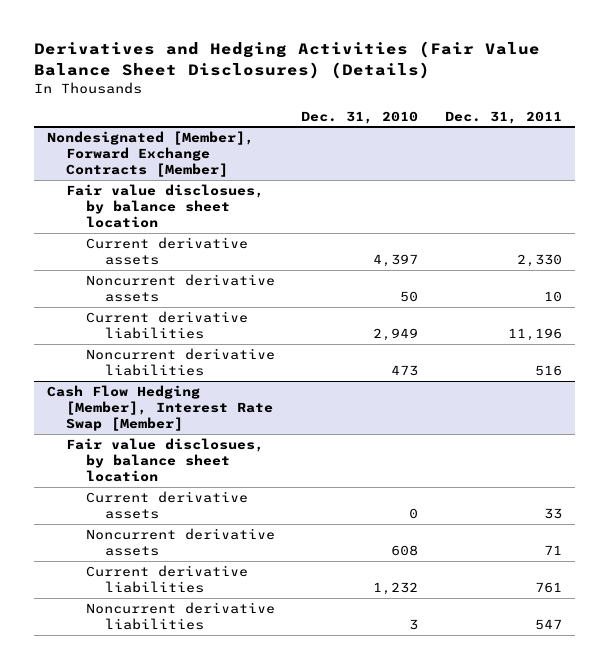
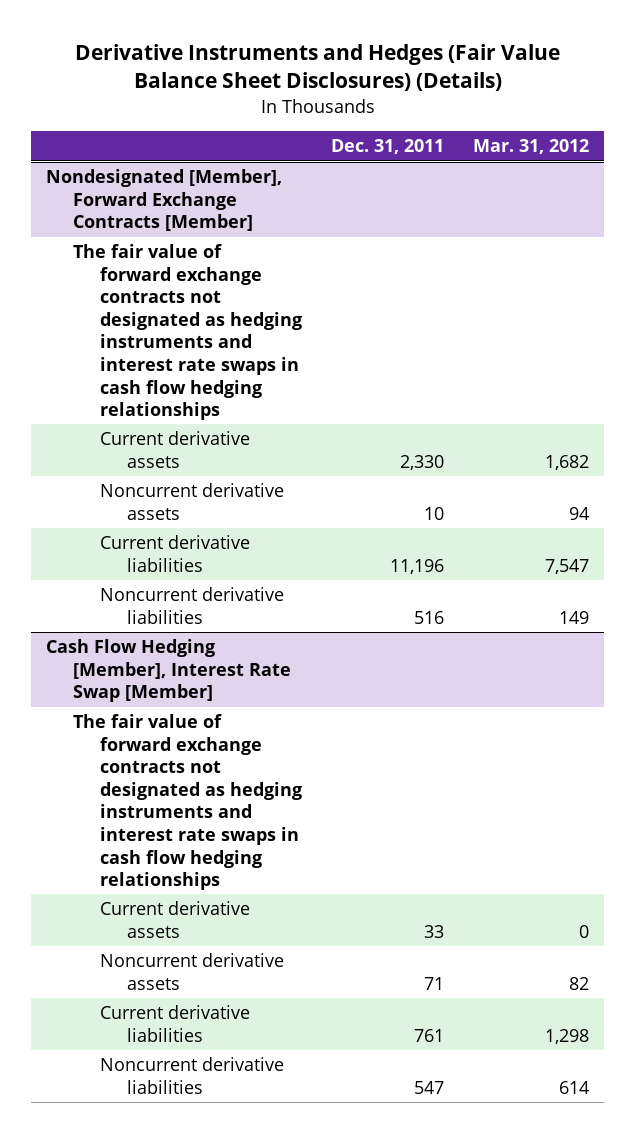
[33,41,540,79] Derivatives and Hedging Activities (Fair Value Balance Sheet Disclosures) (Details) -> [74,43,560,91] Derivative Instruments and Hedges (Fair Value Balance Sheet Disclosures) (Details)
[301,110,419,124] Dec. 31, 2010 -> none
none -> [473,139,590,155] Mar. 31, 2012
[66,183,265,229] Fair value disclosues, by balance sheet location -> [72,244,303,421] The fair value of forward exchange contracts not designated as hedging instruments and interest rate swaps in cash flow hedging relationships
[66,437,265,483] Fair value disclosues, by balance sheet location -> [72,714,303,891] The fair value of forward exchange contracts not designated as hedging instruments and interest rate swaps in cash flow hedging relationships

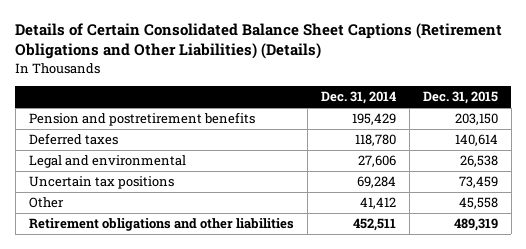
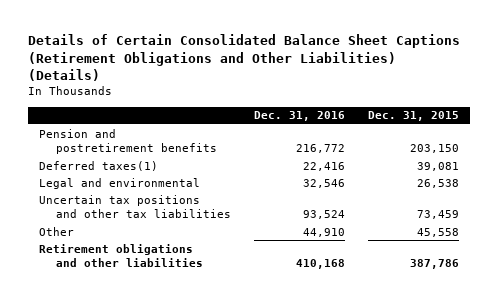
[320,91,396,105] Dec. 31, 2014 -> none
none -> [254,111,346,122] Dec. 31, 2016
[28,133,118,146] Deferred taxes -> [39,160,159,171] Deferred taxes(1)
[454,134,498,147] 140,614 -> [416,161,459,171] 39,081
[28,176,174,190] Uncertain tax positions -> [39,194,232,219] Uncertain tax positions and other tax liabilities
[453,218,498,232] 489,319 -> [409,259,459,270] 387,786

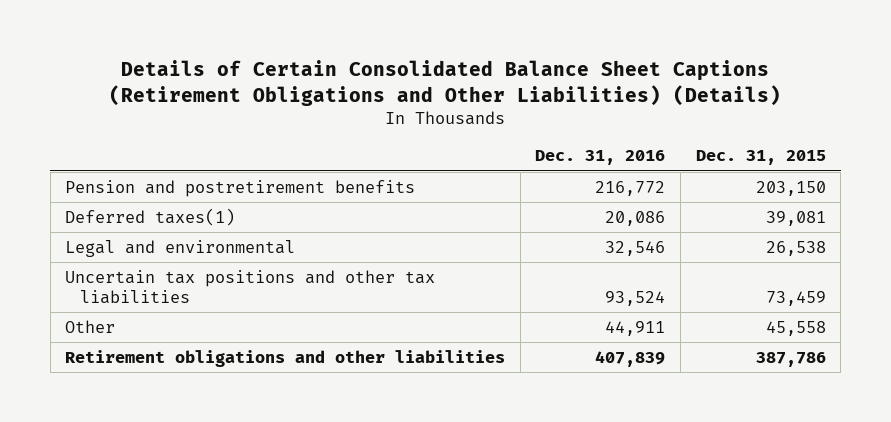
[303,161,346,171] 22,416 -> [605,210,666,226] 20,086
[303,227,346,237] 44,910 -> [605,320,666,336] 44,911
[296,259,346,270] 410,168 -> [595,350,666,367] 407,839

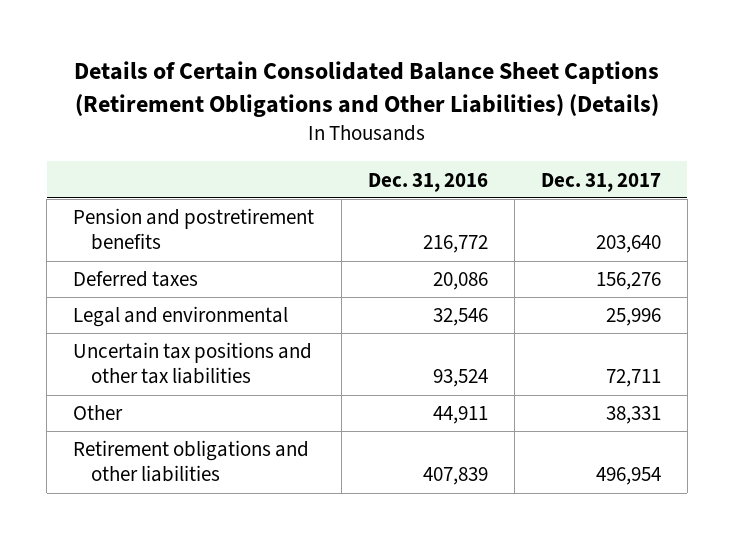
[695,150,826,166] Dec. 31, 2015 -> none
none -> [540,172,661,192] Dec. 31, 2017
[65,207,236,226] Deferred taxes(1) -> [73,271,199,288] Deferred taxes

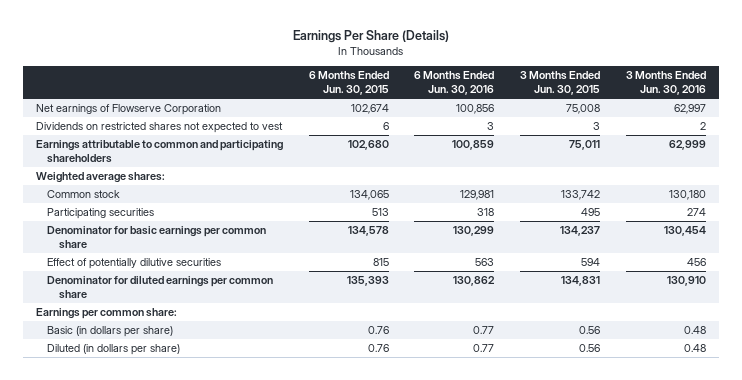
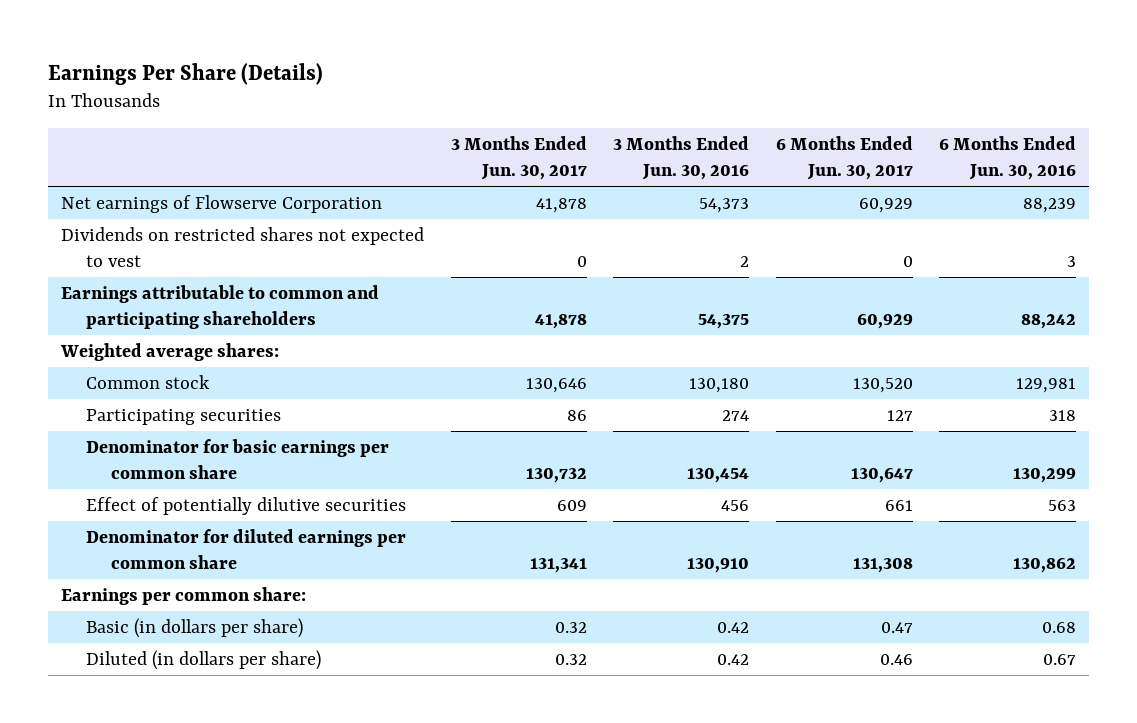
[308,71,389,96] 6 Months Ended Jun. 30, 2015 -> none
[520,71,601,96] 3 Months Ended Jun. 30, 2015 -> none
none -> [450,135,587,180] 3 Months Ended Jun. 30, 2017
none -> [775,135,913,180] 6 Months Ended Jun. 30, 2017
[456,104,495,115] 100,856 -> [1022,197,1076,213] 88,239
[673,104,706,115] 62,997 -> [699,197,750,213] 54,373
[452,140,495,151] 100,859 -> [1020,313,1076,329] 88,242
[668,140,706,151] 62,999 -> [698,313,750,329] 54,375
[473,326,495,335] 0.77 -> [1041,621,1076,633] 0.68
[683,326,706,335] 0.48 -> [717,621,750,633] 0.42
[473,344,495,353] 0.77 -> [1042,653,1076,665] 0.67
[683,344,706,353] 0.48 -> [717,653,750,665] 0.42

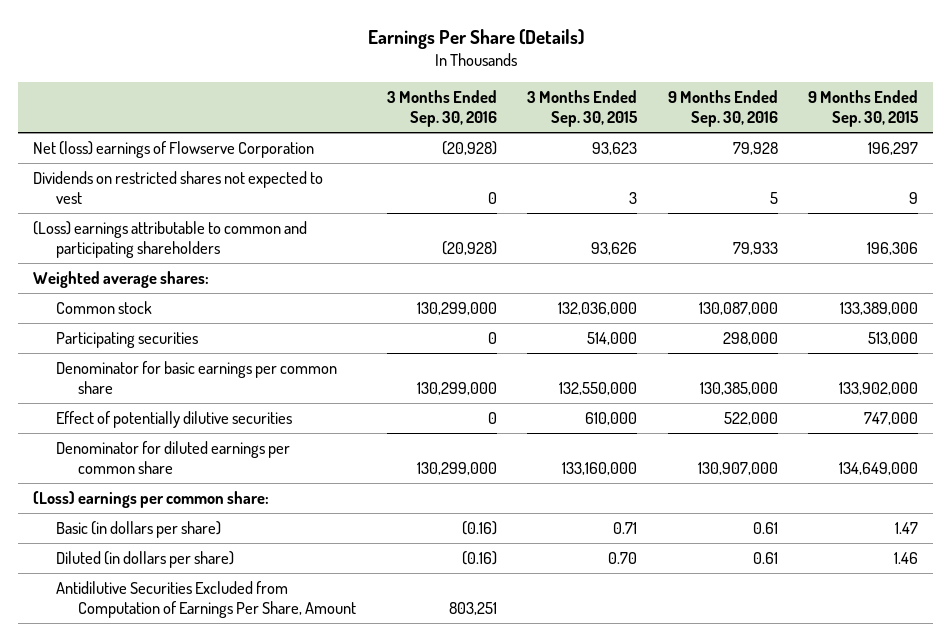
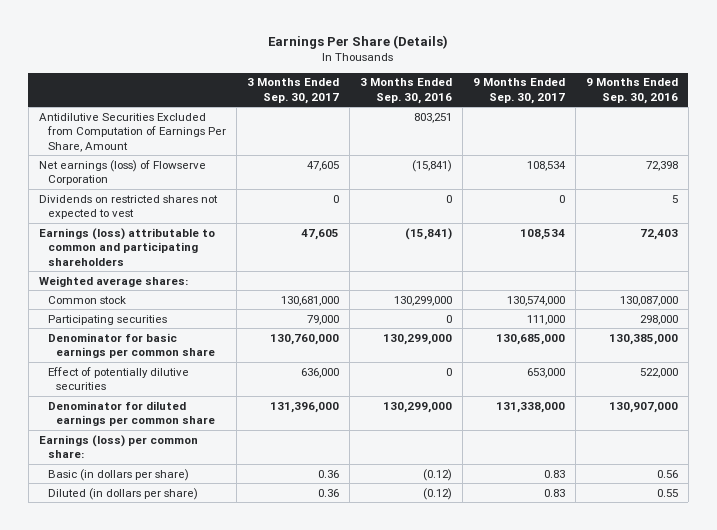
[527,89,639,128] 3 Months Ended Sep. 30, 2015 -> none
[808,89,920,128] 9 Months Ended Sep. 30, 2015 -> none
none -> [246,78,339,104] 3 Months Ended Sep. 30, 2017
none -> [472,78,565,104] 9 Months Ended Sep. 30, 2017
[55,580,357,619] Antidilutive Securities Excluded from Computation of Earnings Per Share, Amount -> [38,112,226,152] Antidilutive Securities Excluded from Computation of Earnings Per Share, Amount
[33,140,315,158] Net (loss) earnings of Flowserve Corporation -> [38,159,206,186] Net earnings (loss) of Flowserve Corporation
[441,140,497,155] (20,928) -> [411,159,452,172] (15,841)
[732,141,778,155] 79,928 -> [645,160,678,171] 72,398
[33,220,308,259] (Loss) earnings attributable to common and participating shareholders -> [38,227,215,266] Earnings (loss) attributable to common and participating shareholders
[441,241,497,256] (20,928) -> [404,227,452,240] (15,841)
[732,242,778,256] 79,933 -> [639,228,678,240] 72,403
[33,490,270,508] (Loss) earnings per common share: -> [38,434,198,459] Earnings (loss) per common share:
[461,520,497,535] (0.16) -> [422,468,452,481] (0.12)
[752,521,778,534] 0.61 -> [656,469,678,478] 0.56
[461,550,497,565] (0.16) -> [422,487,452,500] (0.12)
[752,551,778,564] 0.61 -> [656,488,678,497] 0.55

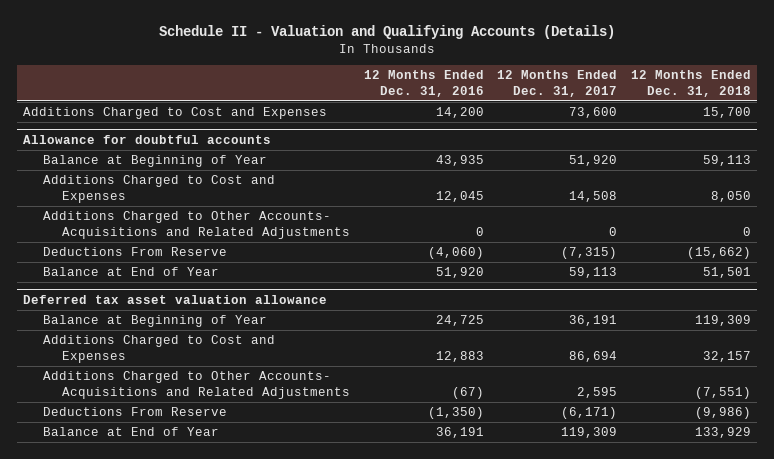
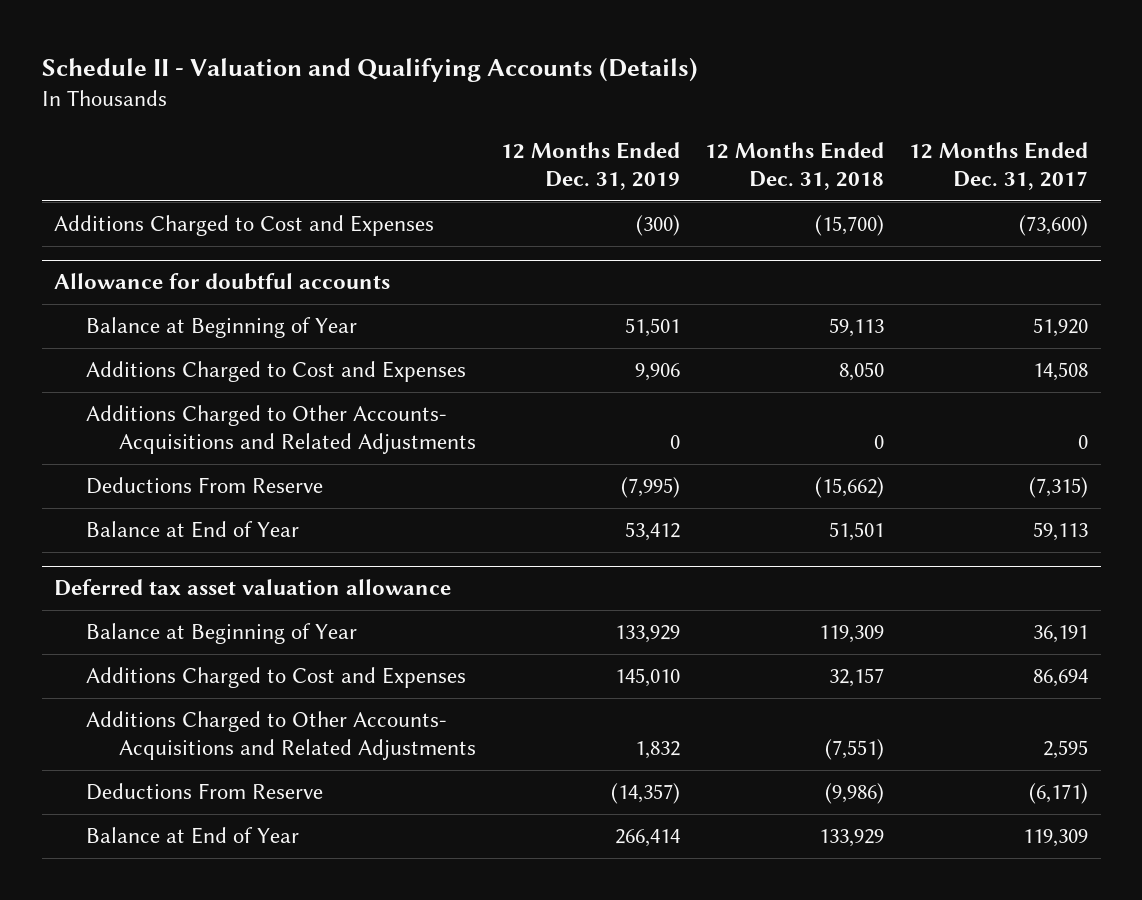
[363,70,484,97] 12 Months Ended Dec. 31, 2016 -> none
none -> [500,141,680,191] 12 Months Ended Dec. 31, 2019
[569,107,618,119] 73,600 -> [1019,215,1089,237] (73,600)
[702,107,751,119] 15,700 -> [815,215,885,237] (15,700)

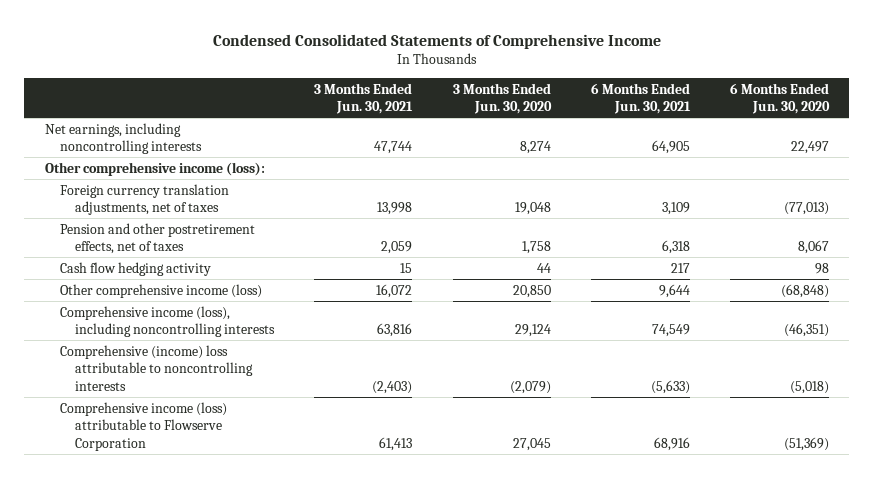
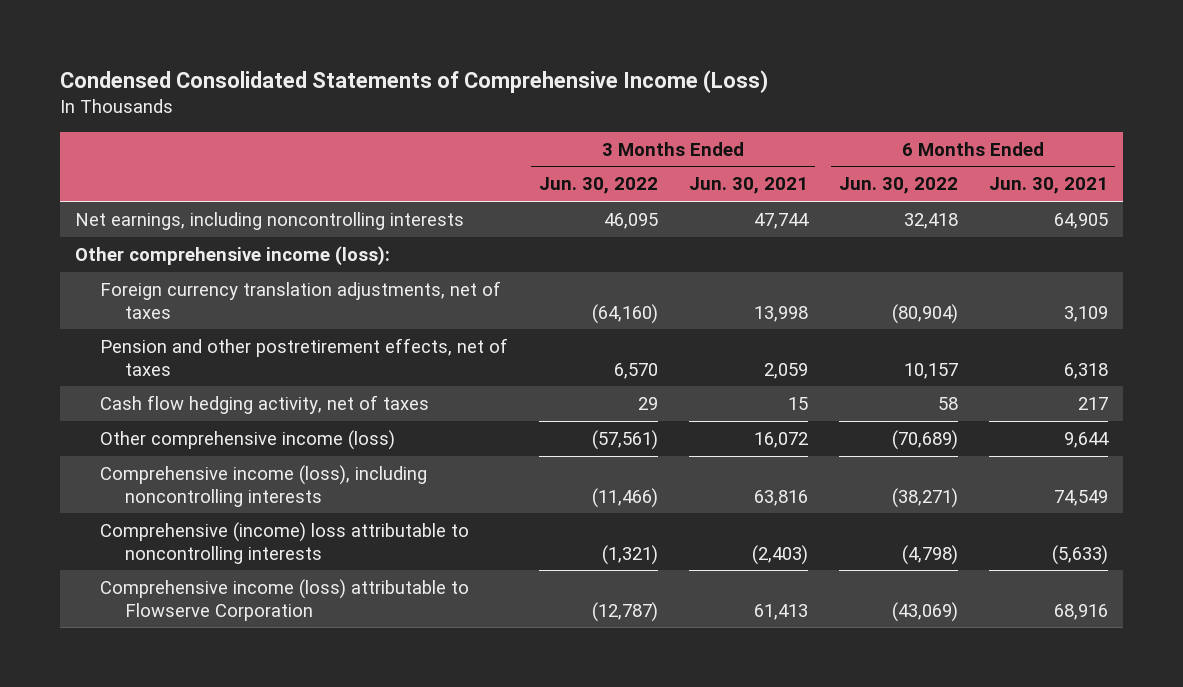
[212,33,661,49] Condensed Consolidated Statements of Comprehensive Income -> [59,70,768,94] Condensed Consolidated Statements of Comprehensive Income (Loss)
[452,82,552,115] 3 Months Ended Jun. 30, 2020 -> none
[730,82,831,115] 6 Months Ended Jun. 30, 2020 -> none
none -> [538,177,658,195] Jun. 30, 2022
none -> [838,177,958,195] Jun. 30, 2022
[59,261,211,276] Cash flow hedging activity -> [99,394,429,414] Cash flow hedging activity, net of taxes

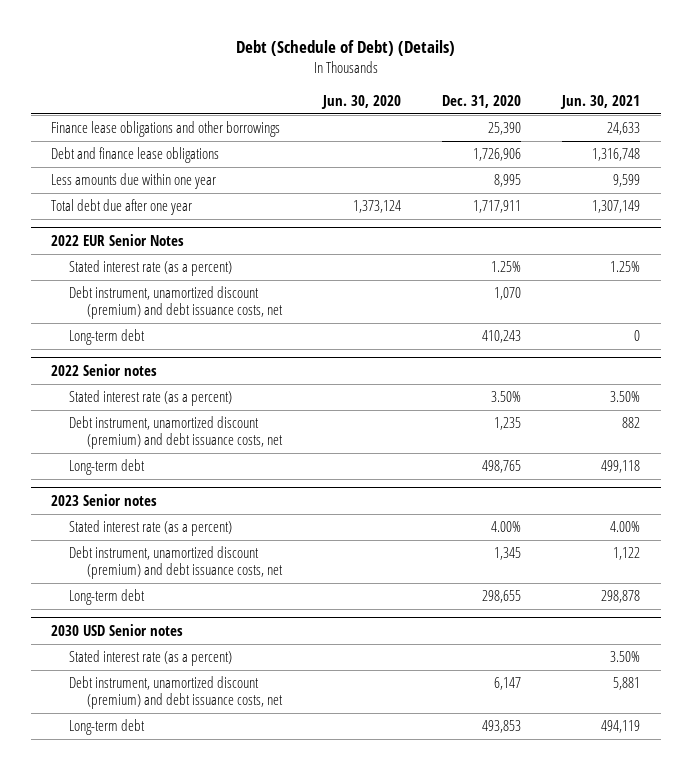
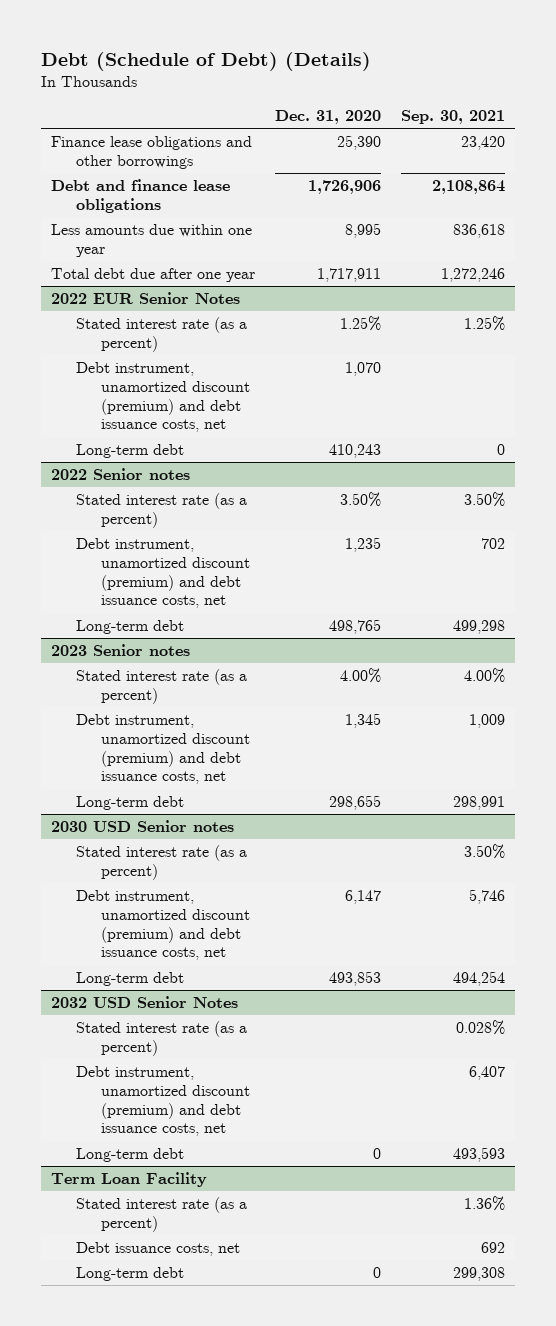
[320,94,401,109] Jun. 30, 2020 -> none
[560,94,641,109] Jun. 30, 2021 -> none
none -> [400,110,505,125] Sep. 30, 2021
none -> [50,996,238,1009] 2032 USD Senior Notes
none -> [75,1021,247,1056] Stated interest rate (as a percent)
none -> [75,1066,251,1137] Debt instrument, unamortized discount (premium) and debt issuance costs, net
none -> [75,1148,184,1163] Long-term debt
none -> [50,1172,207,1188] Term Loan Facility
none -> [75,1197,247,1232] Stated interest rate (as a percent)
none -> [75,1242,240,1257] Debt issuance costs, net
none -> [75,1267,184,1282] Long-term debt

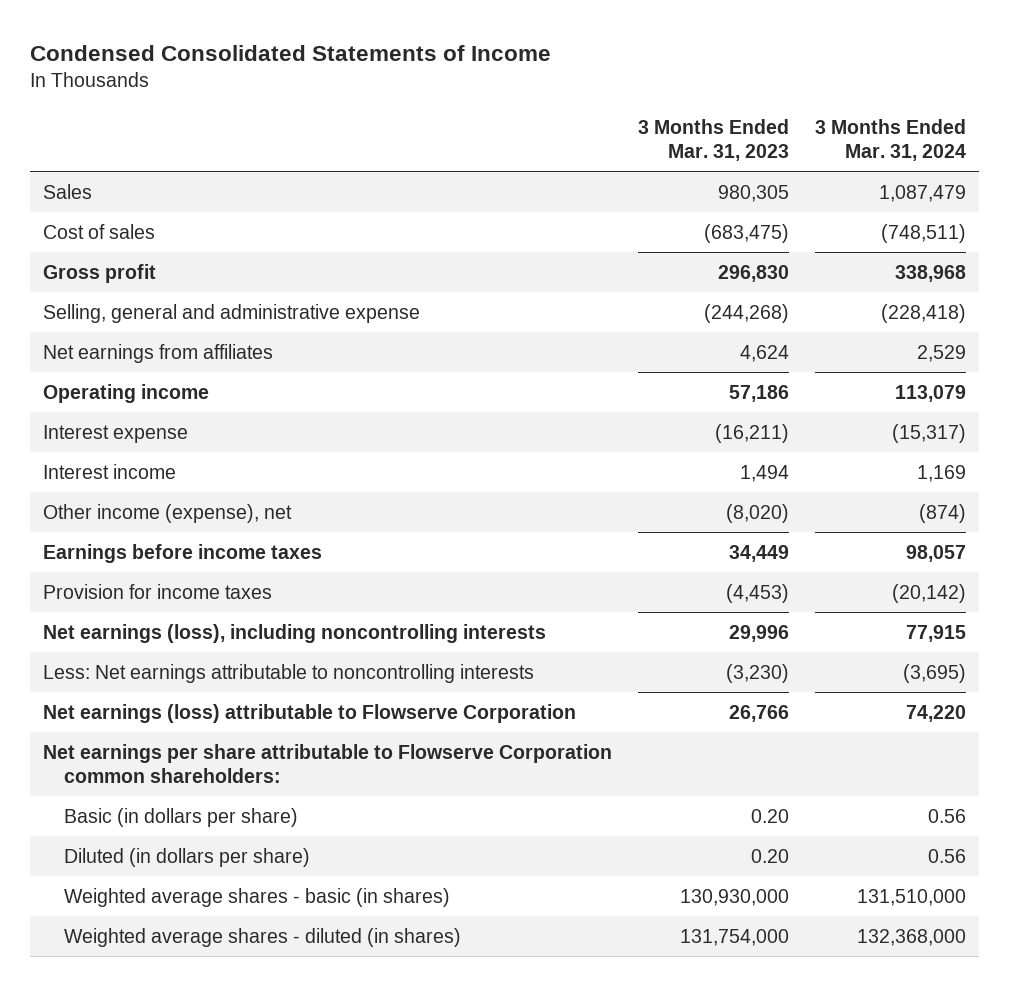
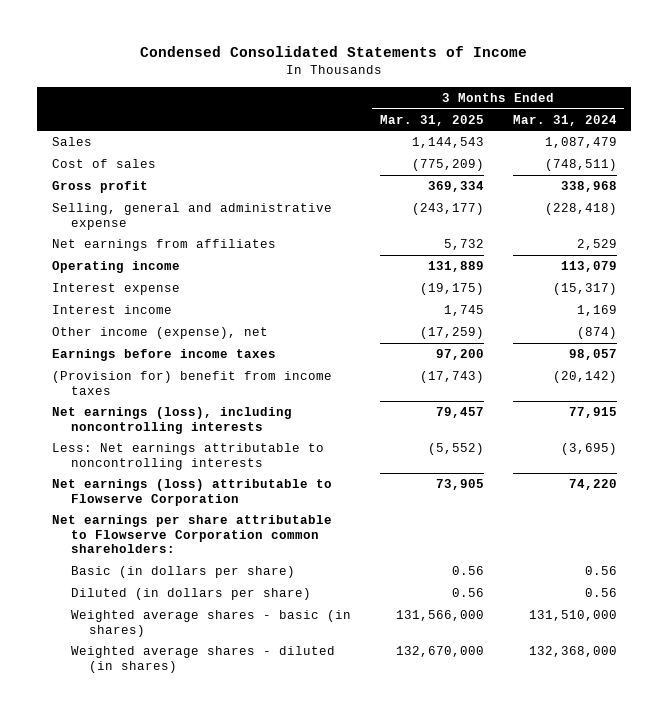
[638,118,790,162] 3 Months Ended Mar. 31, 2023 -> none
none -> [379,114,484,126] Mar. 31, 2025
[43,583,273,599] Provision for income taxes -> [51,371,332,395] (Provision for) benefit from income taxes

